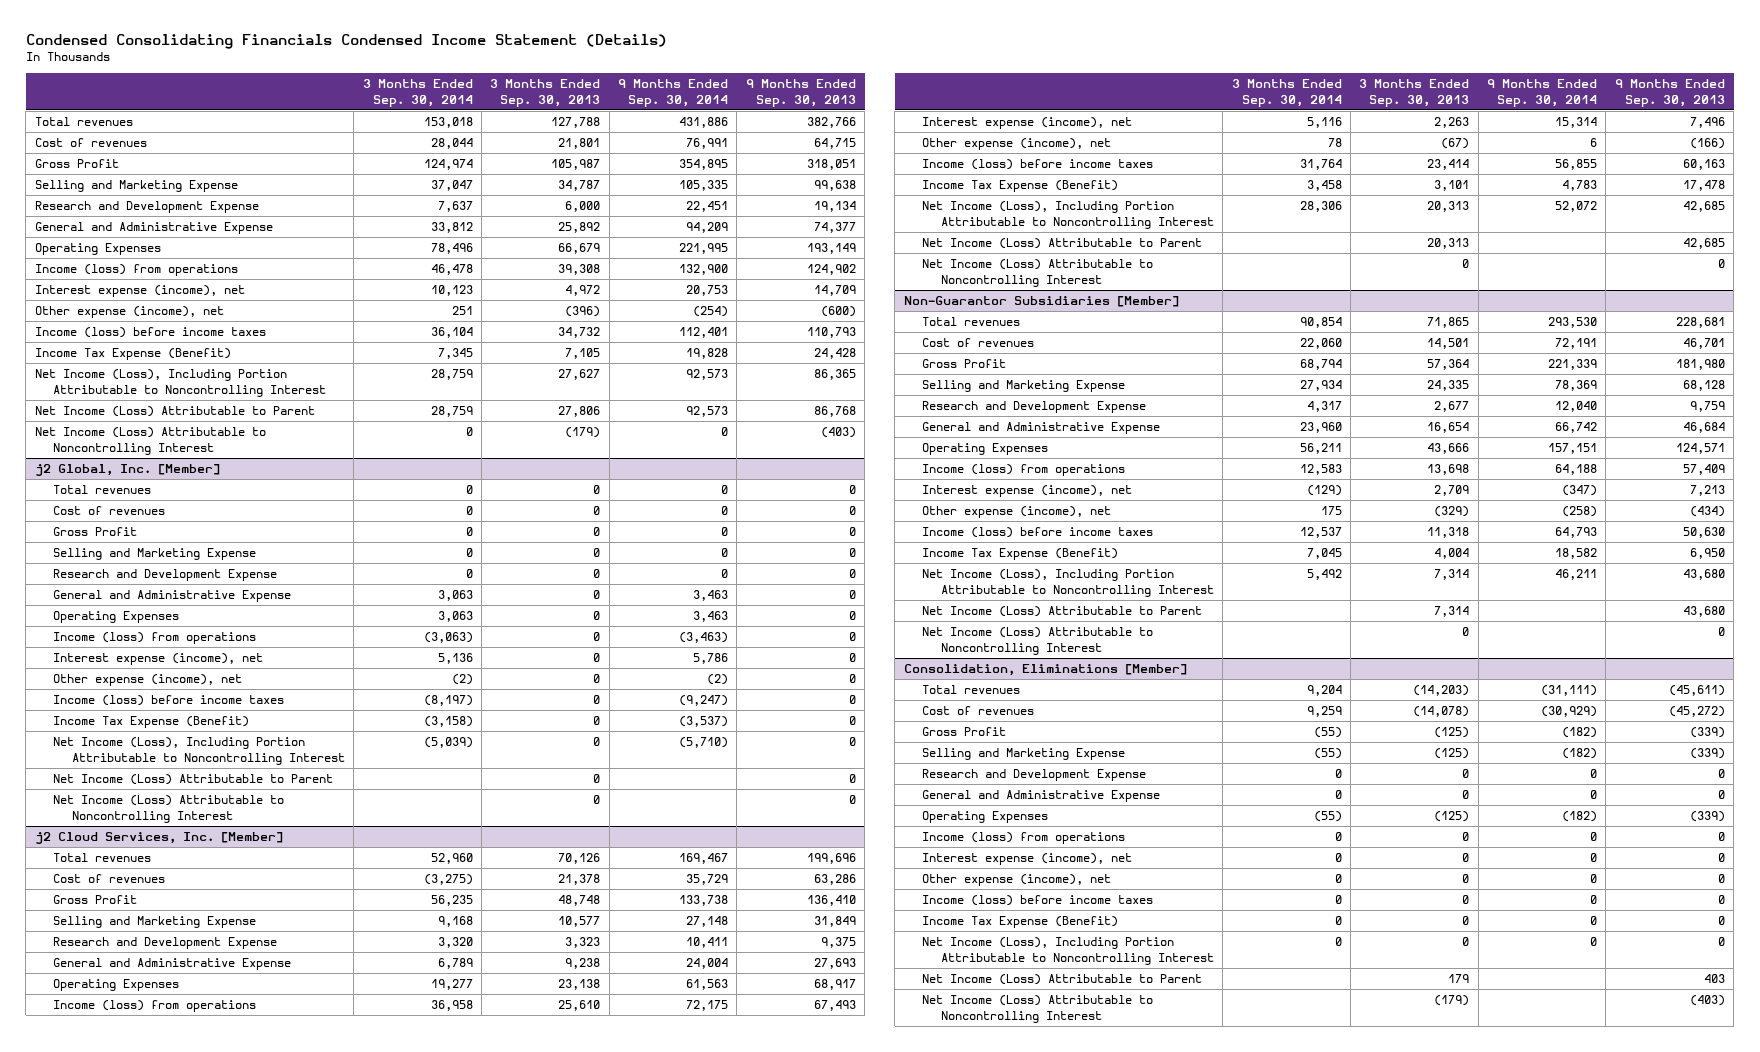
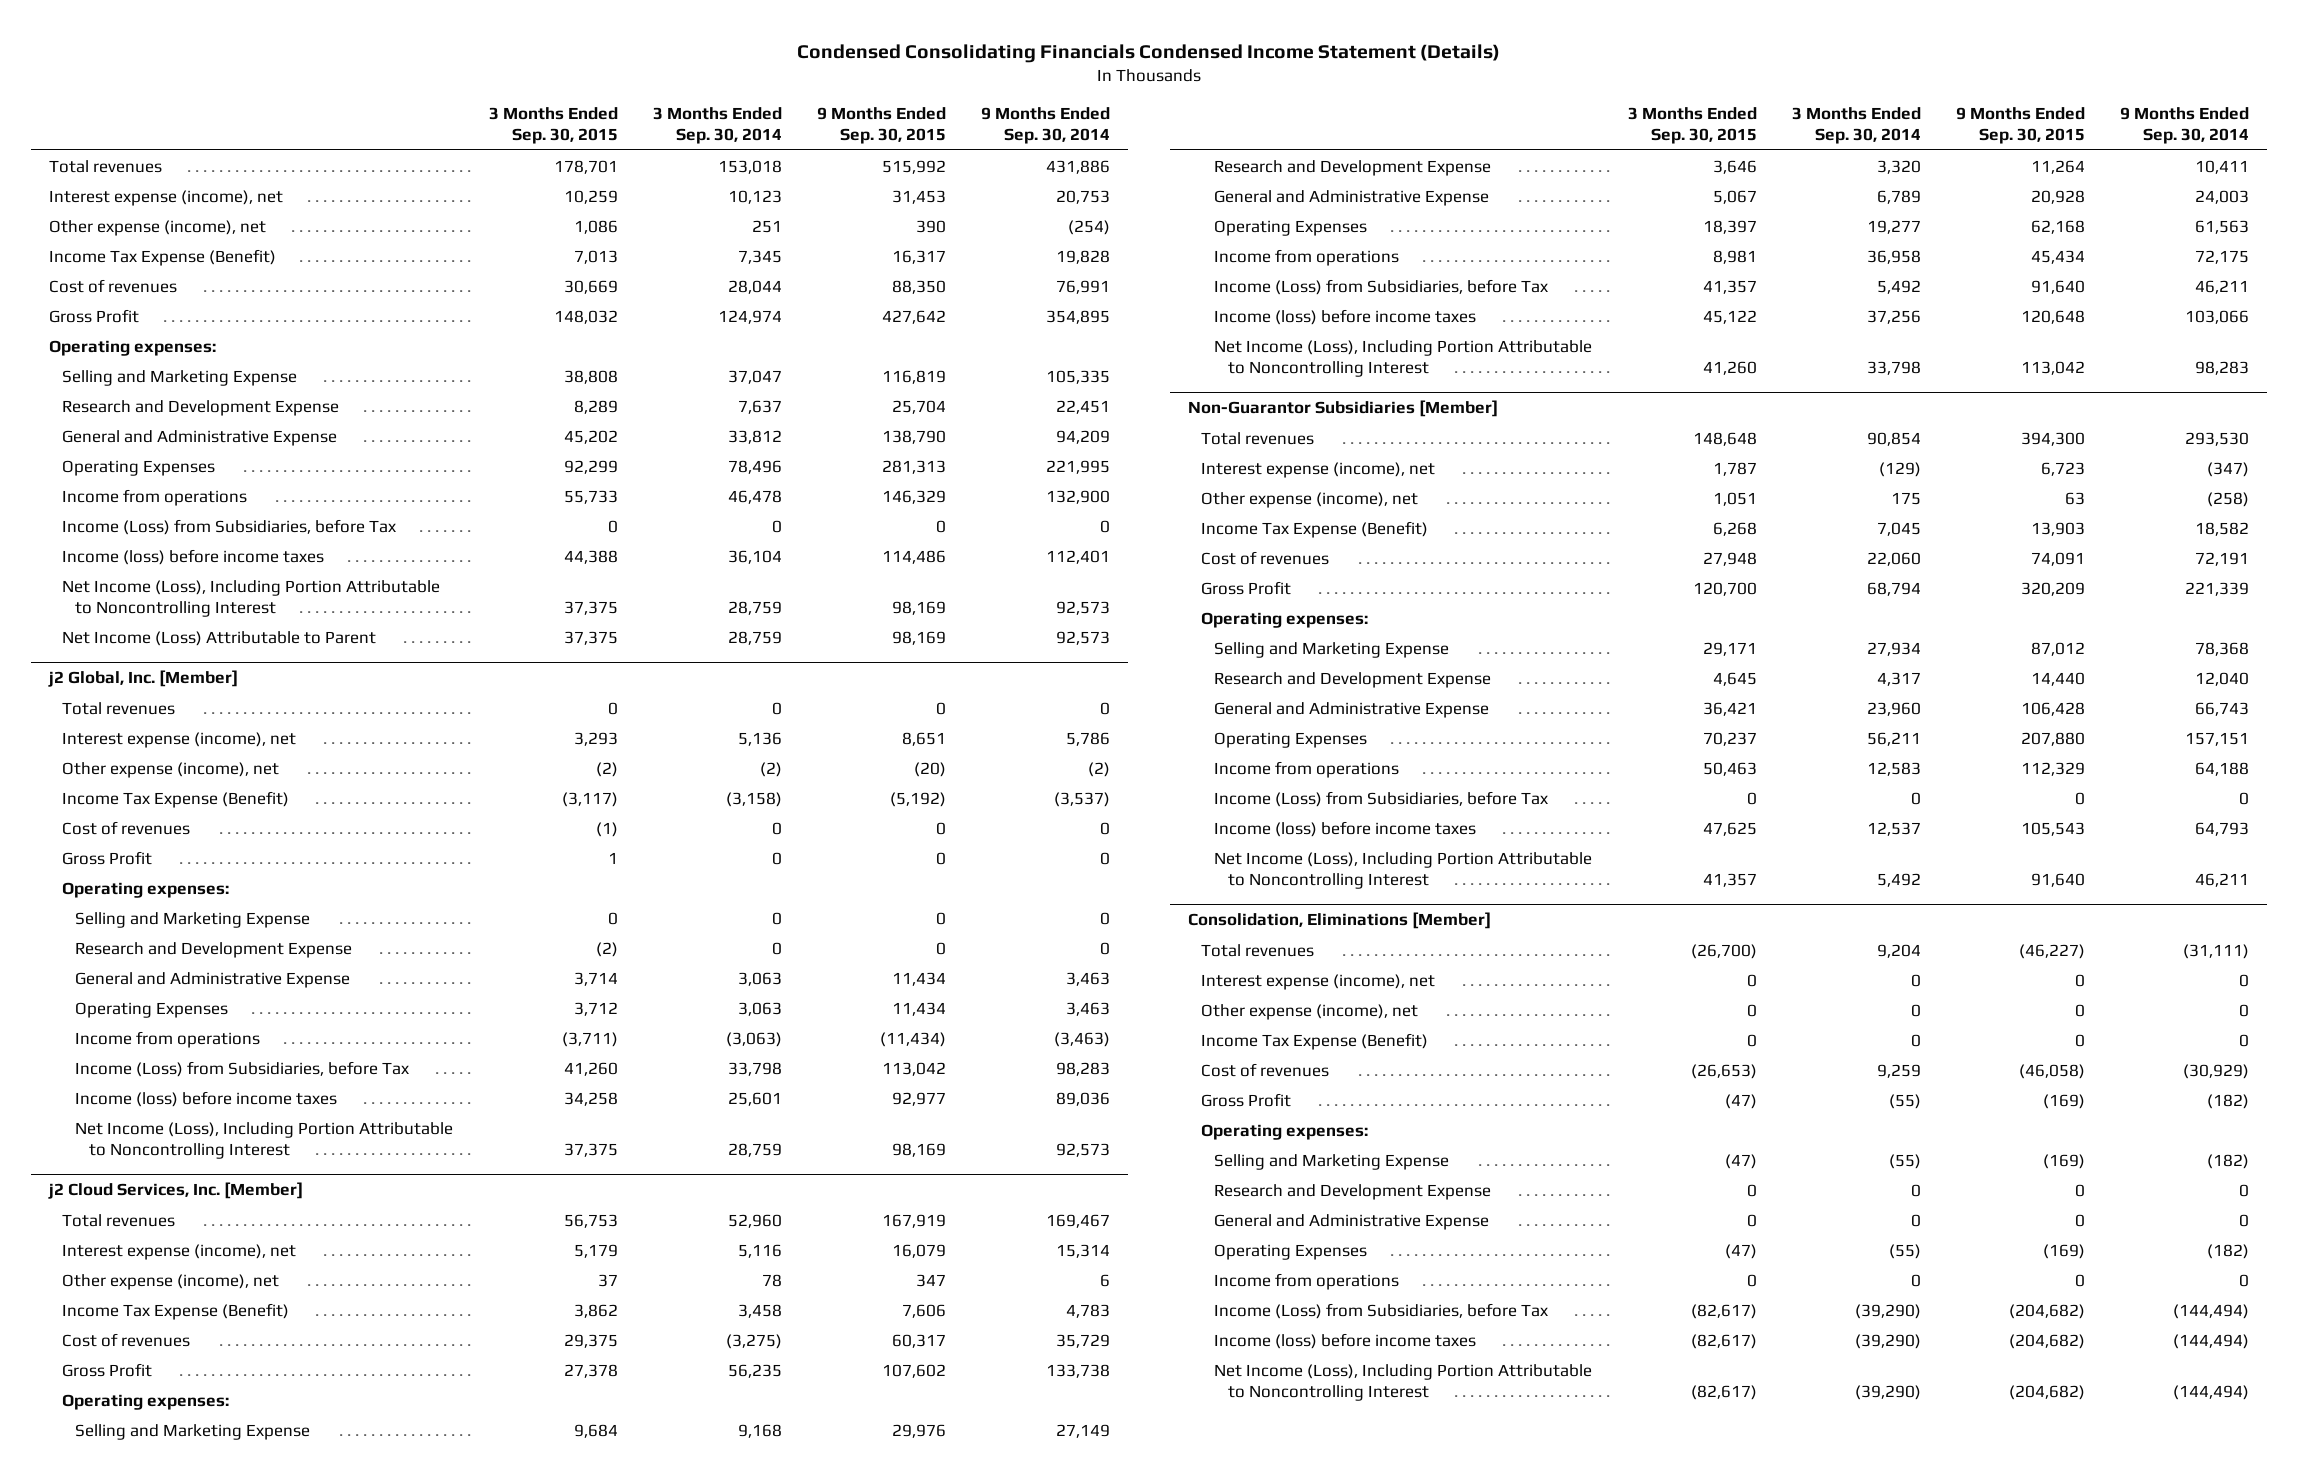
[490,79,601,107] 3 Months Ended Sep. 30, 2013 -> none
[745,79,856,107] 9 Months Ended Sep. 30, 2013 -> none
none -> [488,106,618,145] 3 Months Ended Sep. 30, 2015
none -> [816,106,946,145] 9 Months Ended Sep. 30, 2015
[34,285,245,298] Interest expense (income), net -> [48,189,283,206] Interest expense (income), net
[34,306,224,319] Other expense (income), net -> [48,219,266,236] Other expense (income), net
[34,348,231,361] Income Tax Expense (Benefit) -> [48,248,276,266] Income Tax Expense (Benefit)
none -> [48,339,216,356] Operating expenses:
[34,264,238,277] Income (loss) from operations -> [62,488,248,506] Income from operations
none -> [62,518,397,535] Income (Loss) from Subsidiaries, before Tax
[34,427,266,455] Net Income (Loss) Attributable to Noncontrolling Interest -> none
[53,653,264,666] Interest expense (income), net -> [62,731,297,748] Interest expense (income), net
[53,674,243,687] Other expense (income), net -> [62,761,280,778] Other expense (income), net
[53,716,250,729] Income Tax Expense (Benefit) -> [62,790,290,808] Income Tax Expense (Benefit)
none -> [62,881,230,898] Operating expenses:
[53,774,334,786] Net Income (Loss) Attributable to Parent -> none
[53,795,285,823] Net Income (Loss) Attributable to Noncontrolling Interest -> none
[53,632,257,645] Income (loss) from operations -> [75,1030,261,1048] Income from operations
none -> [75,1060,410,1077] Income (Loss) from Subsidiaries, before Tax
[423,695,473,707] (8,197) -> [727,1091,782,1106] 25,601
[679,695,729,707] (9,247) -> [1055,1091,1110,1106] 89,036
[423,737,473,749] (5,039) -> [727,1142,782,1157] 28,759
[679,737,729,749] (5,710) -> [1055,1142,1110,1157] 92,573
[922,117,1133,130] Interest expense (income), net -> [62,1243,297,1260] Interest expense (income), net
[922,138,1112,151] Other expense (income), net -> [62,1273,280,1290] Other expense (income), net
[922,180,1119,193] Income Tax Expense (Benefit) -> [62,1302,290,1320] Income Tax Expense (Benefit)
none -> [62,1393,230,1410] Operating expenses:
[686,916,729,928] 27,148 -> [1055,1423,1110,1438] 27,149
[686,958,729,970] 24,004 -> [2195,189,2250,204] 24,003
[922,238,1203,250] Net Income (Loss) Attributable to Parent -> none
[922,259,1154,287] Net Income (Loss) Attributable to Noncontrolling Interest -> none
[53,1000,257,1013] Income (loss) from operations -> [1214,248,1400,266] Income from operations
none -> [1214,278,1549,295] Income (Loss) from Subsidiaries, before Tax
[1299,159,1342,171] 31,764 -> [1866,309,1921,324] 37,256
[1555,159,1598,171] 56,855 -> [2185,309,2250,324] 103,066
[1299,201,1342,213] 28,306 -> [1866,360,1921,375] 33,798
[1555,201,1598,213] 52,072 -> [2195,360,2250,375] 98,283
[922,485,1133,498] Interest expense (income), net -> [1201,461,1436,478] Interest expense (income), net
[922,506,1112,519] Other expense (income), net -> [1201,491,1419,508] Other expense (income), net
[922,548,1119,561] Income Tax Expense (Benefit) -> [1201,520,1429,538] Income Tax Expense (Benefit)
none -> [1201,611,1369,628] Operating expenses:
[1555,380,1598,392] 78,369 -> [2195,641,2250,656] 78,368
[1555,422,1598,434] 66,742 -> [2195,701,2250,716] 66,743
[922,464,1126,477] Income (loss) from operations -> [1214,760,1400,778] Income from operations
none -> [1214,790,1549,807] Income (Loss) from Subsidiaries, before Tax
[922,606,1203,618] Net Income (Loss) Attributable to Parent -> none
[922,627,1154,655] Net Income (Loss) Attributable to Noncontrolling Interest -> none
[922,853,1133,866] Interest expense (income), net -> [1201,973,1436,990] Interest expense (income), net
[922,874,1112,887] Other expense (income), net -> [1201,1003,1419,1020] Other expense (income), net
[922,916,1119,929] Income Tax Expense (Benefit) -> [1201,1032,1429,1050] Income Tax Expense (Benefit)
none -> [1201,1123,1369,1140] Operating expenses:
[922,974,1203,986] Net Income (Loss) Attributable to Parent -> none
[922,995,1154,1023] Net Income (Loss) Attributable to Noncontrolling Interest -> none
[922,832,1126,845] Income (loss) from operations -> [1214,1272,1400,1290] Income from operations
none -> [1214,1302,1549,1319] Income (Loss) from Subsidiaries, before Tax
[1334,895,1342,905] 0 -> [1854,1333,1921,1349] (39,290)
[1590,895,1598,905] 0 -> [2173,1333,2250,1349] (144,494)
[1334,937,1342,947] 0 -> [1854,1384,1921,1400] (39,290)
[1590,937,1598,947] 0 -> [2173,1384,2250,1400] (144,494)

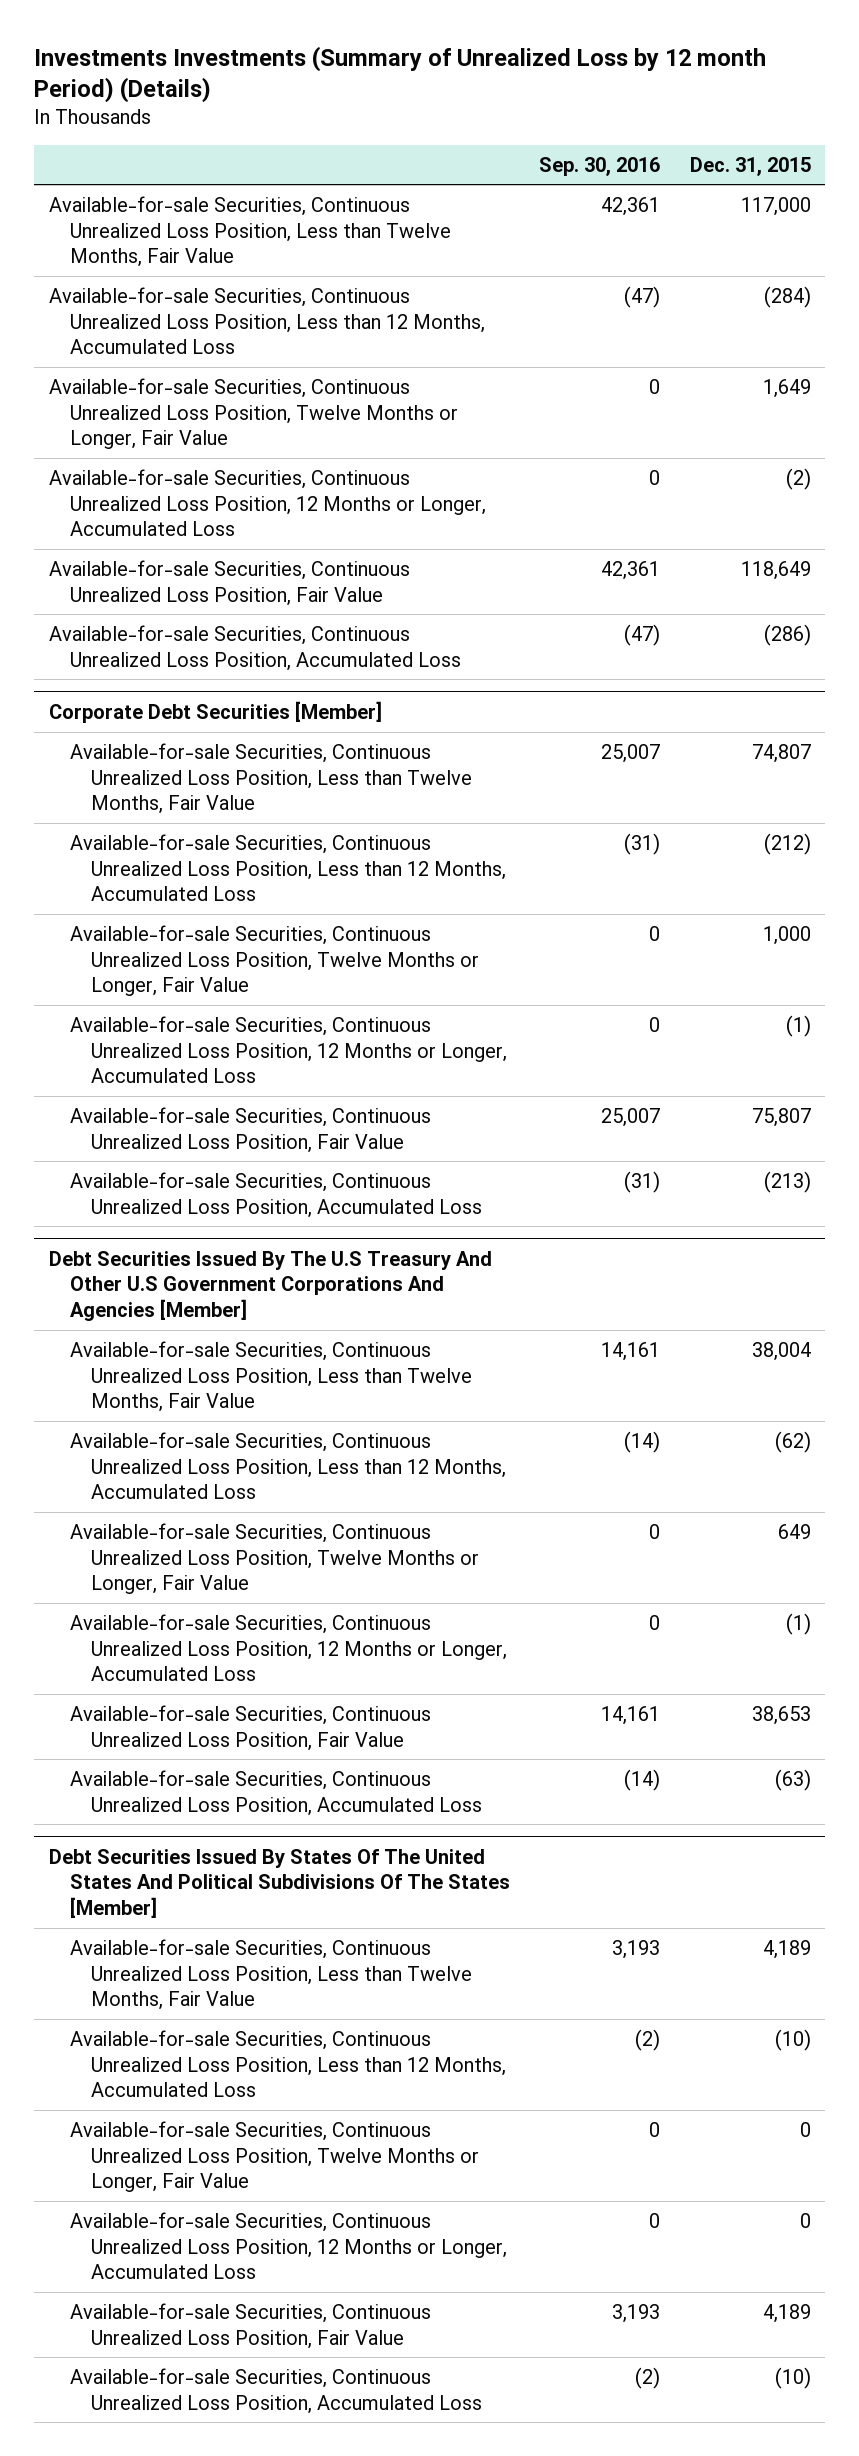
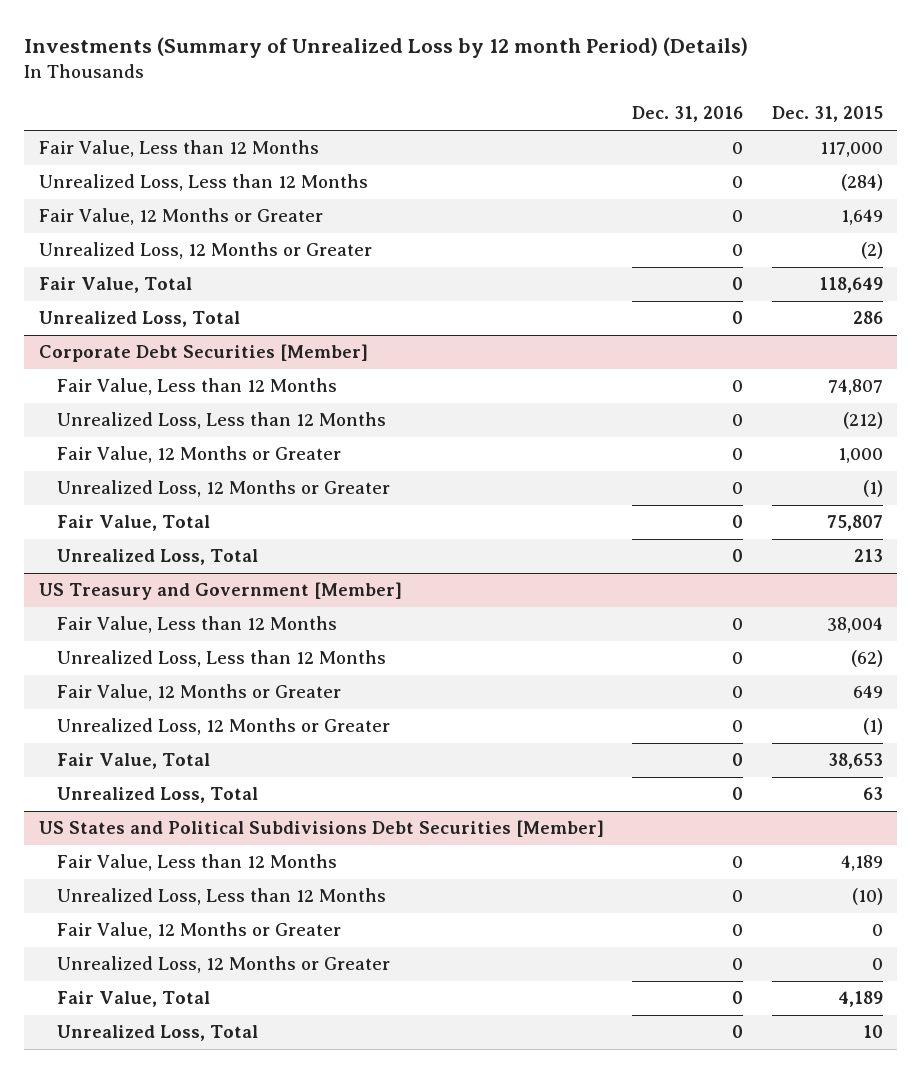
[34,45,767,104] Investments Investments (Summary of Unrealized Loss by 12 month Period) (Details) -> [24,36,749,58] Investments (Summary of Unrealized Loss by 12 month Period) (Details)
[539,156,661,176] Sep. 30, 2016 -> none
none -> [632,106,744,123] Dec. 31, 2016
[48,196,451,268] Available-for-sale Securities, Continuous Unrealized Loss Position, Less than Twelve Months, Fair Value -> [38,140,319,158] Fair Value, Less than 12 Months
[48,287,485,355] Available-for-sale Securities, Continuous Unrealized Loss Position, Less than 12 Months, Accumulated Loss -> [38,174,368,192] Unrealized Loss, Less than 12 Months
[48,378,458,450] Available-for-sale Securities, Continuous Unrealized Loss Position, Twelve Months or Longer, Fair Value -> [38,208,323,226] Fair Value, 12 Months or Greater
[48,469,486,537] Available-for-sale Securities, Continuous Unrealized Loss Position, 12 Months or Longer, Accumulated Loss -> [38,242,372,260] Unrealized Loss, 12 Months or Greater
[48,560,410,606] Available-for-sale Securities, Continuous Unrealized Loss Position, Fair Value -> [38,277,192,294] Fair Value, Total
[48,625,461,671] Available-for-sale Securities, Continuous Unrealized Loss Position, Accumulated Loss -> [38,311,240,328] Unrealized Loss, Total
[763,624,811,647] (286) -> [852,311,883,325] 286
[69,743,472,815] Available-for-sale Securities, Continuous Unrealized Loss Position, Less than Twelve Months, Fair Value -> [57,378,338,396] Fair Value, Less than 12 Months
[69,834,506,902] Available-for-sale Securities, Continuous Unrealized Loss Position, Less than 12 Months, Accumulated Loss -> [57,412,387,430] Unrealized Loss, Less than 12 Months
[69,925,479,997] Available-for-sale Securities, Continuous Unrealized Loss Position, Twelve Months or Longer, Fair Value -> [57,446,342,464] Fair Value, 12 Months or Greater
[69,1016,507,1084] Available-for-sale Securities, Continuous Unrealized Loss Position, 12 Months or Longer, Accumulated Loss -> [57,480,391,498] Unrealized Loss, 12 Months or Greater
[69,1107,431,1153] Available-for-sale Securities, Continuous Unrealized Loss Position, Fair Value -> [57,515,211,532] Fair Value, Total
[69,1172,482,1218] Available-for-sale Securities, Continuous Unrealized Loss Position, Accumulated Loss -> [57,549,259,566] Unrealized Loss, Total
[763,1171,811,1194] (213) -> [853,549,883,563] 213
[48,1250,492,1321] Debt Securities Issued By The U.S Treasury And Other U.S Government Corporations And Agencies [Member] -> [38,582,402,601] US Treasury and Government [Member]
[69,1341,472,1413] Available-for-sale Securities, Continuous Unrealized Loss Position, Less than Twelve Months, Fair Value -> [57,616,338,634] Fair Value, Less than 12 Months
[69,1432,506,1500] Available-for-sale Securities, Continuous Unrealized Loss Position, Less than 12 Months, Accumulated Loss -> [57,650,387,668] Unrealized Loss, Less than 12 Months
[69,1523,479,1595] Available-for-sale Securities, Continuous Unrealized Loss Position, Twelve Months or Longer, Fair Value -> [57,684,342,702] Fair Value, 12 Months or Greater
[69,1614,507,1682] Available-for-sale Securities, Continuous Unrealized Loss Position, 12 Months or Longer, Accumulated Loss -> [57,718,391,736] Unrealized Loss, 12 Months or Greater
[69,1705,431,1751] Available-for-sale Securities, Continuous Unrealized Loss Position, Fair Value -> [57,753,211,770] Fair Value, Total
[69,1770,482,1816] Available-for-sale Securities, Continuous Unrealized Loss Position, Accumulated Loss -> [57,787,259,804] Unrealized Loss, Total
[774,1769,811,1792] (63) -> [862,787,883,801] 63
[48,1848,510,1918] Debt Securities Issued By States Of The United States And Political Subdivisions Of The States [Member] -> [38,820,604,838] US States and Political Subdivisions Debt Securities [Member]
[69,1939,472,2011] Available-for-sale Securities, Continuous Unrealized Loss Position, Less than Twelve Months, Fair Value -> [57,854,338,872] Fair Value, Less than 12 Months
[69,2030,506,2098] Available-for-sale Securities, Continuous Unrealized Loss Position, Less than 12 Months, Accumulated Loss -> [57,888,387,906] Unrealized Loss, Less than 12 Months
[69,2121,479,2193] Available-for-sale Securities, Continuous Unrealized Loss Position, Twelve Months or Longer, Fair Value -> [57,922,342,940] Fair Value, 12 Months or Greater
[69,2212,507,2280] Available-for-sale Securities, Continuous Unrealized Loss Position, 12 Months or Longer, Accumulated Loss -> [57,956,391,974] Unrealized Loss, 12 Months or Greater
[69,2303,431,2349] Available-for-sale Securities, Continuous Unrealized Loss Position, Fair Value -> [57,991,211,1008] Fair Value, Total
[69,2368,482,2414] Available-for-sale Securities, Continuous Unrealized Loss Position, Accumulated Loss -> [57,1025,259,1042] Unrealized Loss, Total
[774,2367,811,2390] (10) -> [862,1025,883,1039] 10

